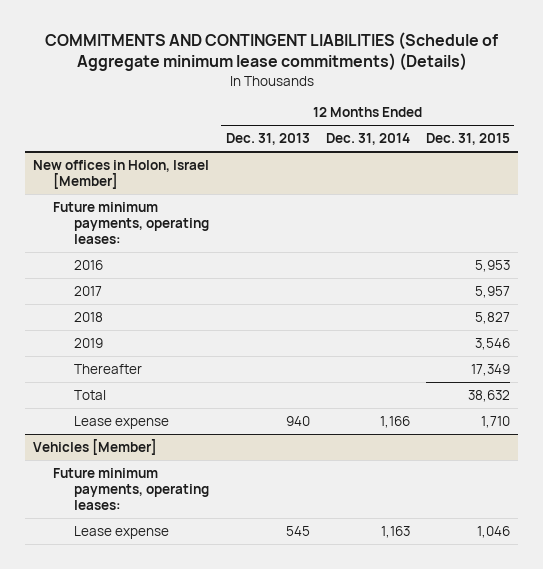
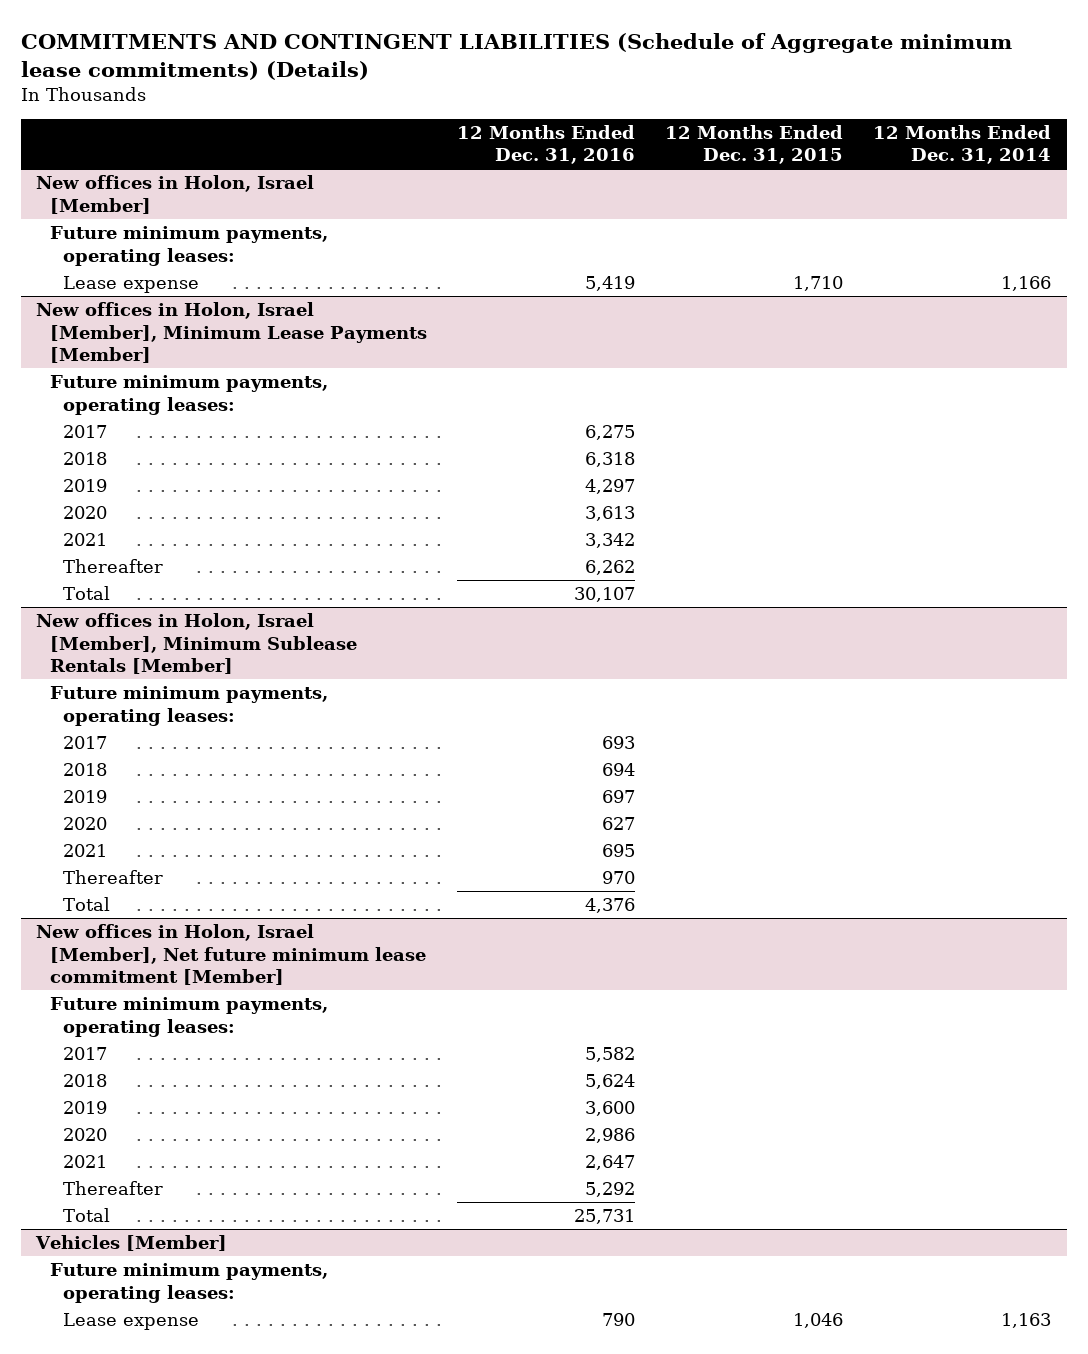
[225,133,310,146] Dec. 31, 2013 -> none
none -> [457,124,636,165] 12 Months Ended Dec. 31, 2016
[74,259,104,270] 2016 -> none
[74,285,103,296] 2017 -> none
[74,311,104,322] 2018 -> none
[74,337,104,348] 2019 -> none
[74,363,143,374] Thereafter -> none
[74,389,107,400] Total -> none
none -> [36,302,427,364] New offices in Holon, Israel [Member], Minimum Lease Payments [Member]
none -> [49,375,328,415] Future minimum payments, operating leases:
none -> [63,425,108,439] 2017
none -> [63,452,108,466] 2018
none -> [63,479,108,493] 2019
none -> [63,506,108,520] 2020
none -> [63,533,108,547] 2021
none -> [63,559,164,574] Thereafter
none -> [63,586,111,601] Total
none -> [36,613,357,675] New offices in Holon, Israel [Member], Minimum Sublease Rentals [Member]
none -> [49,686,328,726] Future minimum payments, operating leases:
none -> [63,736,108,750] 2017
none -> [63,763,108,777] 2018
none -> [63,790,108,804] 2019
none -> [63,817,108,831] 2020
none -> [63,844,108,858] 2021
none -> [63,870,164,885] Thereafter
none -> [63,897,111,912] Total
none -> [36,924,426,986] New offices in Holon, Israel [Member], Net future minimum lease commitment [Member]
none -> [49,997,328,1037] Future minimum payments, operating leases:
none -> [63,1047,108,1061] 2017
none -> [63,1074,108,1088] 2018
none -> [63,1101,108,1115] 2019
none -> [63,1128,108,1142] 2020
none -> [63,1155,108,1169] 2021
none -> [63,1181,164,1196] Thereafter
none -> [63,1208,111,1223] Total

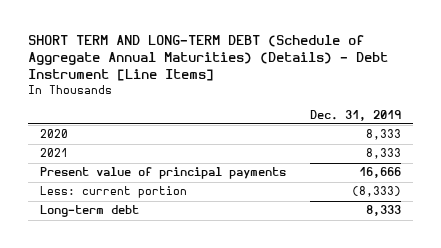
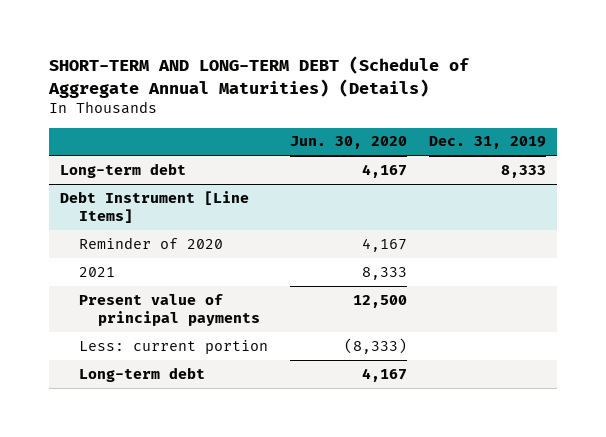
[27,35,388,82] SHORT TERM AND LONG-TERM DEBT (Schedule of Aggregate Annual Maturities) (Details) - Debt Instrument [Line Items] -> [48,56,470,98] SHORT-TERM AND LONG-TERM DEBT (Schedule of Aggregate Annual Maturities) (Details)
none -> [290,136,408,150] Jun. 30, 2020
[39,129,68,139] 2020 -> none
[39,148,68,158] 2021 -> none
[39,167,286,180] Present value of principal payments -> none
[39,186,187,199] Less: current portion -> none
none -> [60,190,250,223] Debt Instrument [Line Items]
none -> [79,236,224,249] Reminder of 2020
none -> [79,266,116,277] 2021
none -> [79,293,261,326] Present value of principal payments
none -> [79,339,269,354] Less: current portion
none -> [79,366,206,382] Long-term debt

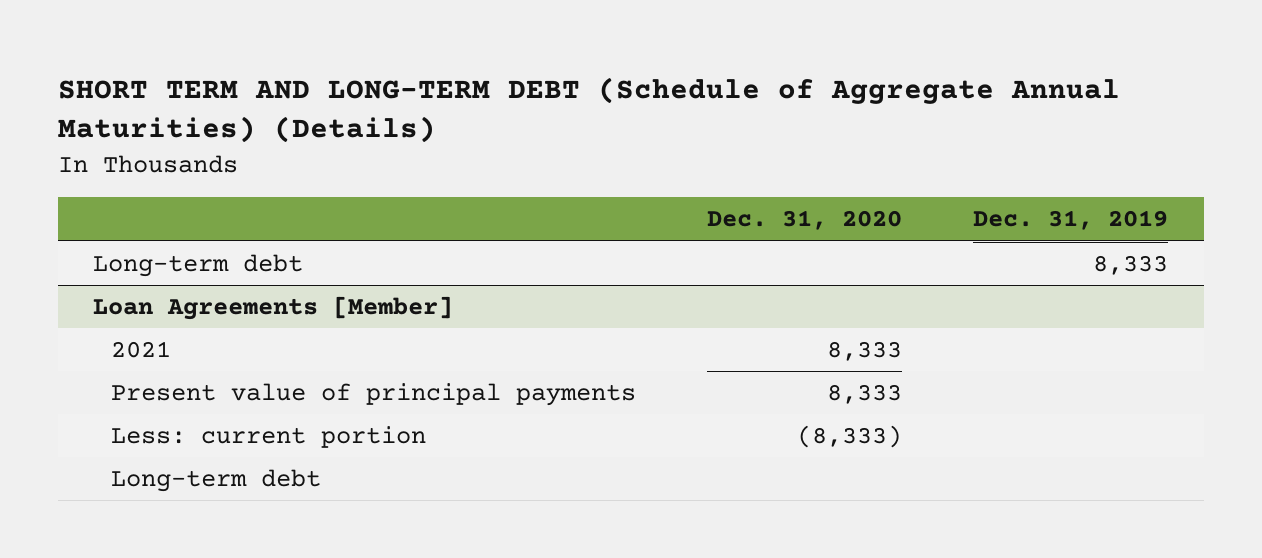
[48,56,470,98] SHORT-TERM AND LONG-TERM DEBT (Schedule of Aggregate Annual Maturities) (Details) -> [57,76,1120,144] SHORT TERM AND LONG-TERM DEBT (Schedule of Aggregate Annual Maturities) (Details)
[290,136,408,150] Jun. 30, 2020 -> none
none -> [707,210,903,231] Dec. 31, 2020
[79,236,224,249] Reminder of 2020 -> none
[60,190,250,223] Debt Instrument [Line Items] -> [93,296,454,321] Loan Agreements [Member]

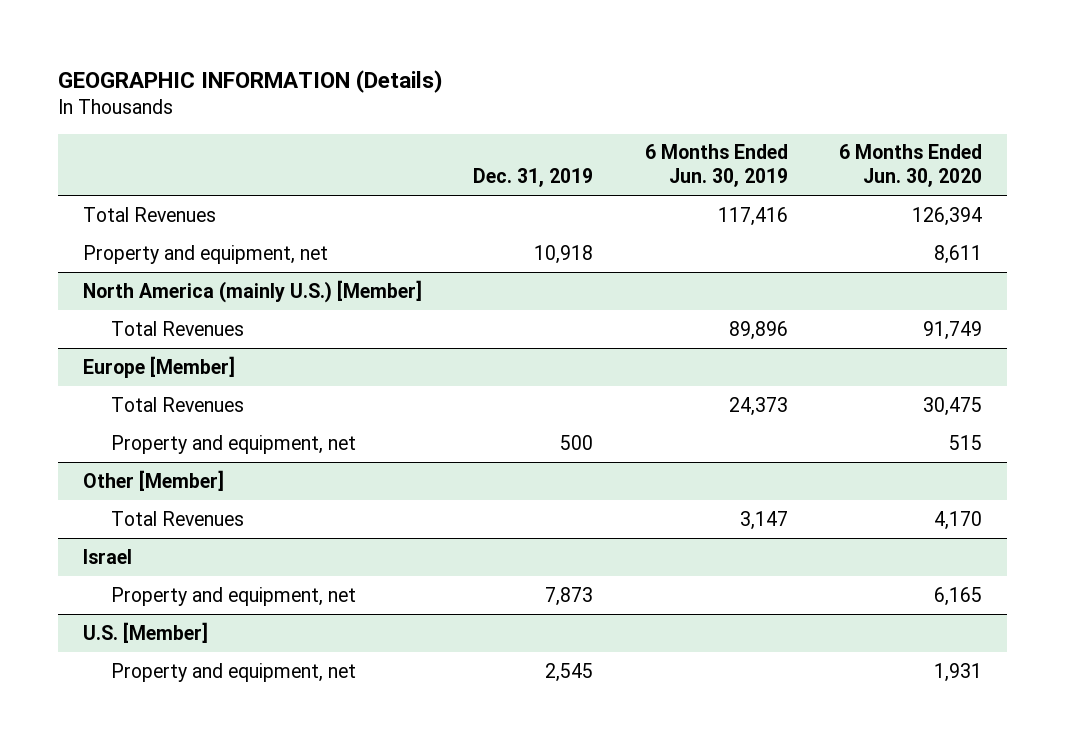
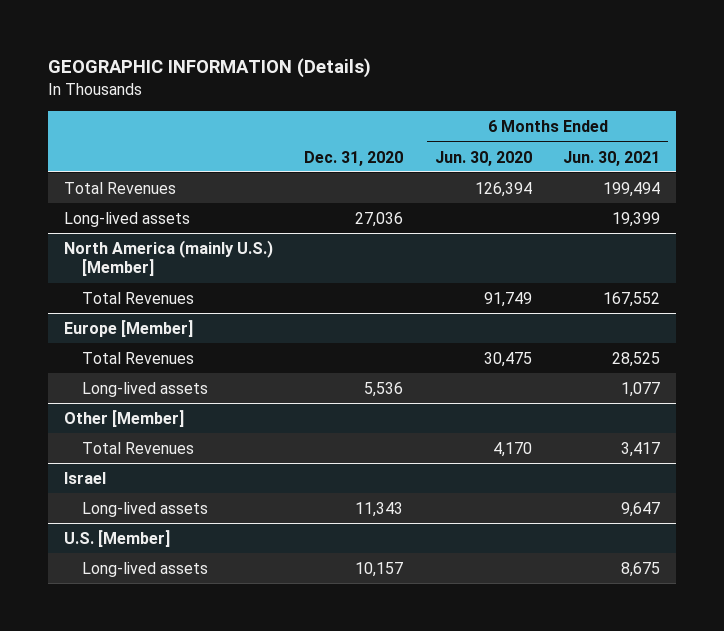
[473,168,594,188] Dec. 31, 2019 -> none
[644,144,788,188] 6 Months Ended Jun. 30, 2019 -> none
none -> [304,150,404,166] Dec. 31, 2020
none -> [563,150,661,166] Jun. 30, 2021
[83,244,329,264] Property and equipment, net -> none
none -> [63,211,190,227] Long-lived assets
[110,434,356,454] Property and equipment, net -> none
none -> [81,381,208,397] Long-lived assets
[110,586,356,606] Property and equipment, net -> none
none -> [81,501,208,517] Long-lived assets
[110,662,356,682] Property and equipment, net -> none
none -> [81,561,208,577] Long-lived assets

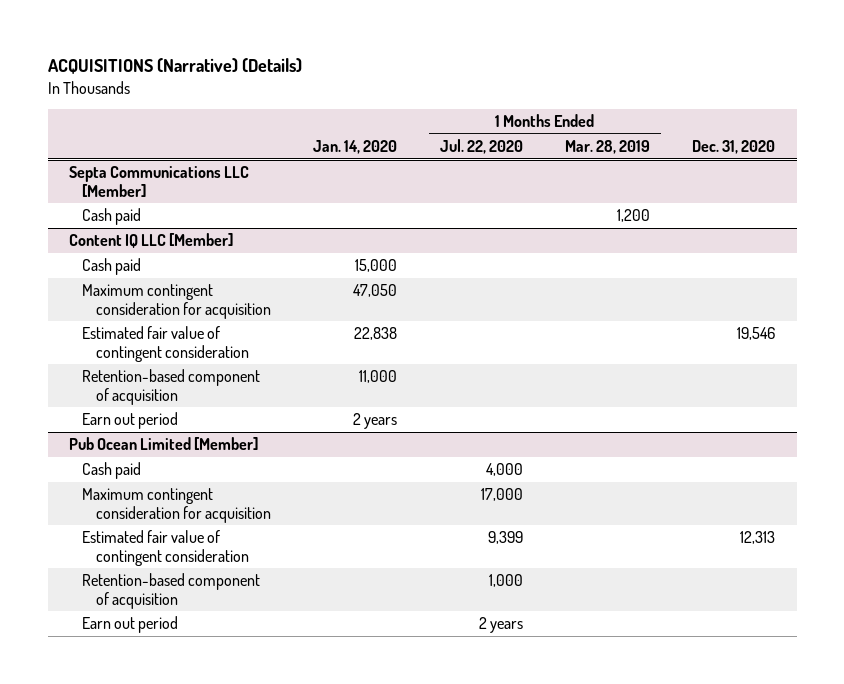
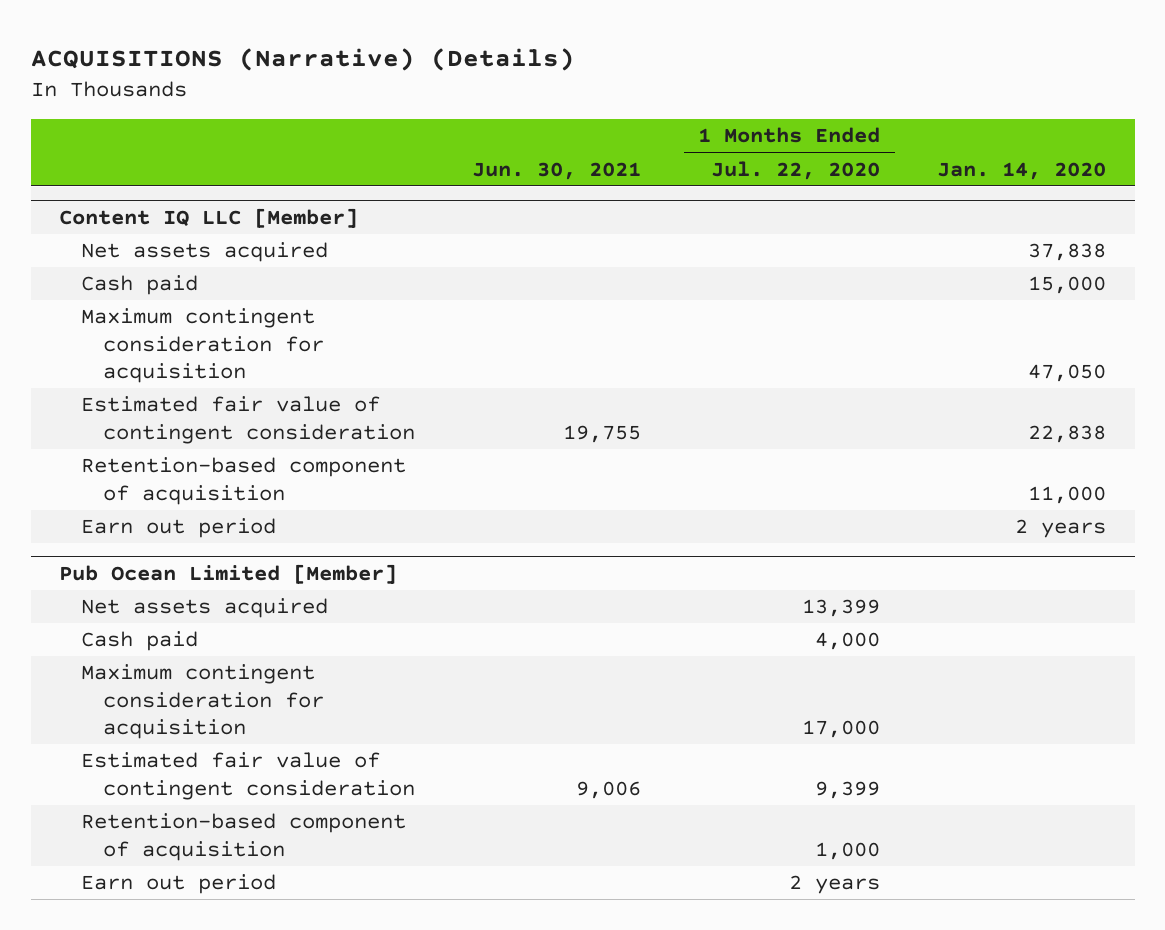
[565,139,651,154] Mar. 28, 2019 -> none
[692,139,776,154] Dec. 31, 2020 -> none
none -> [472,161,642,180] Jun. 30, 2021
[68,166,249,197] Septa Communications LLC [Member] -> none
[82,208,142,226] Cash paid -> none
none -> [81,242,329,263] Net assets acquired
none -> [81,598,329,619] Net assets acquired

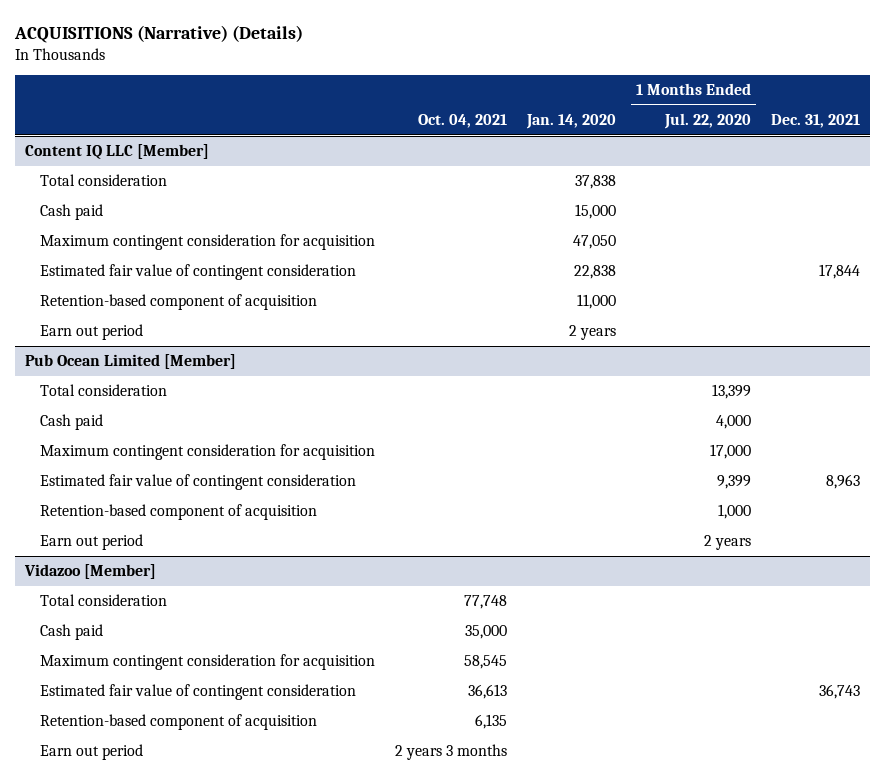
[472,161,642,180] Jun. 30, 2021 -> none
none -> [417,113,507,128] Oct. 04, 2021
none -> [771,113,861,128] Dec. 31, 2021
[81,242,329,263] Net assets acquired -> [39,174,167,187] Total consideration
[81,598,329,619] Net assets acquired -> [39,384,167,397] Total consideration
none -> [23,564,156,580] Vidazoo [Member]
none -> [39,594,167,607] Total consideration
none -> [39,624,103,641] Cash paid
none -> [39,654,375,671] Maximum contingent consideration for acquisition
none -> [39,684,356,701] Estimated fair value of contingent consideration
none -> [39,714,317,731] Retention-based component of acquisition
none -> [39,744,143,761] Earn out period

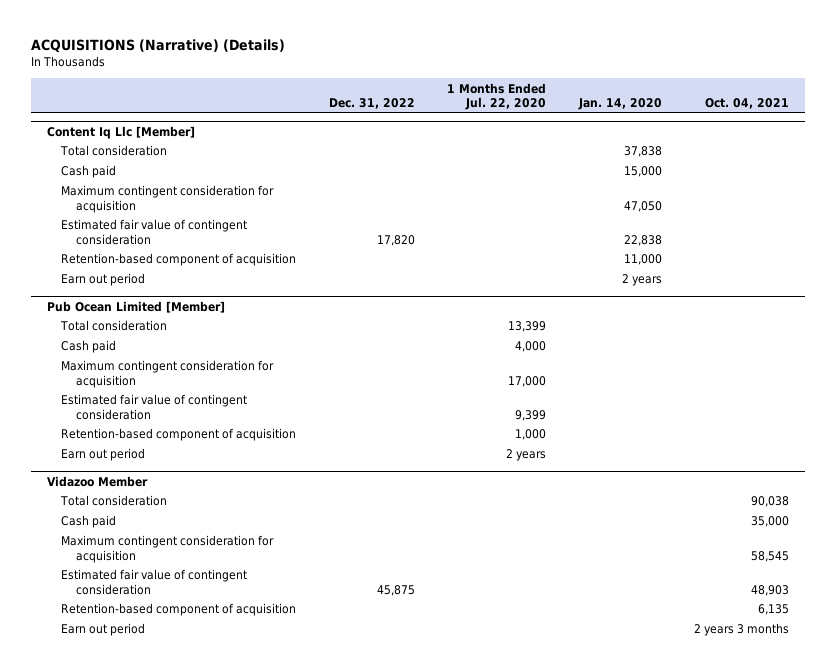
[771,113,861,128] Dec. 31, 2021 -> none
none -> [328,98,415,110] Dec. 31, 2022
[24,144,209,160] Content IQ LLC [Member] -> [46,125,195,139] Content Iq Llc [Member]
[23,564,156,580] Vidazoo [Member] -> [46,475,148,487] Vidazoo Member
[463,595,507,610] 77,748 -> [751,496,790,508] 90,038
[467,684,507,700] 36,613 -> [751,584,790,596] 48,903

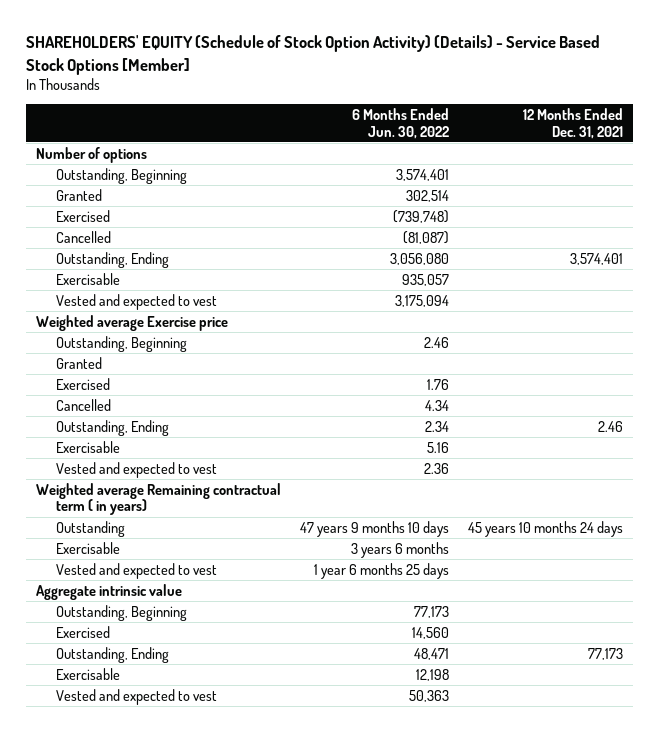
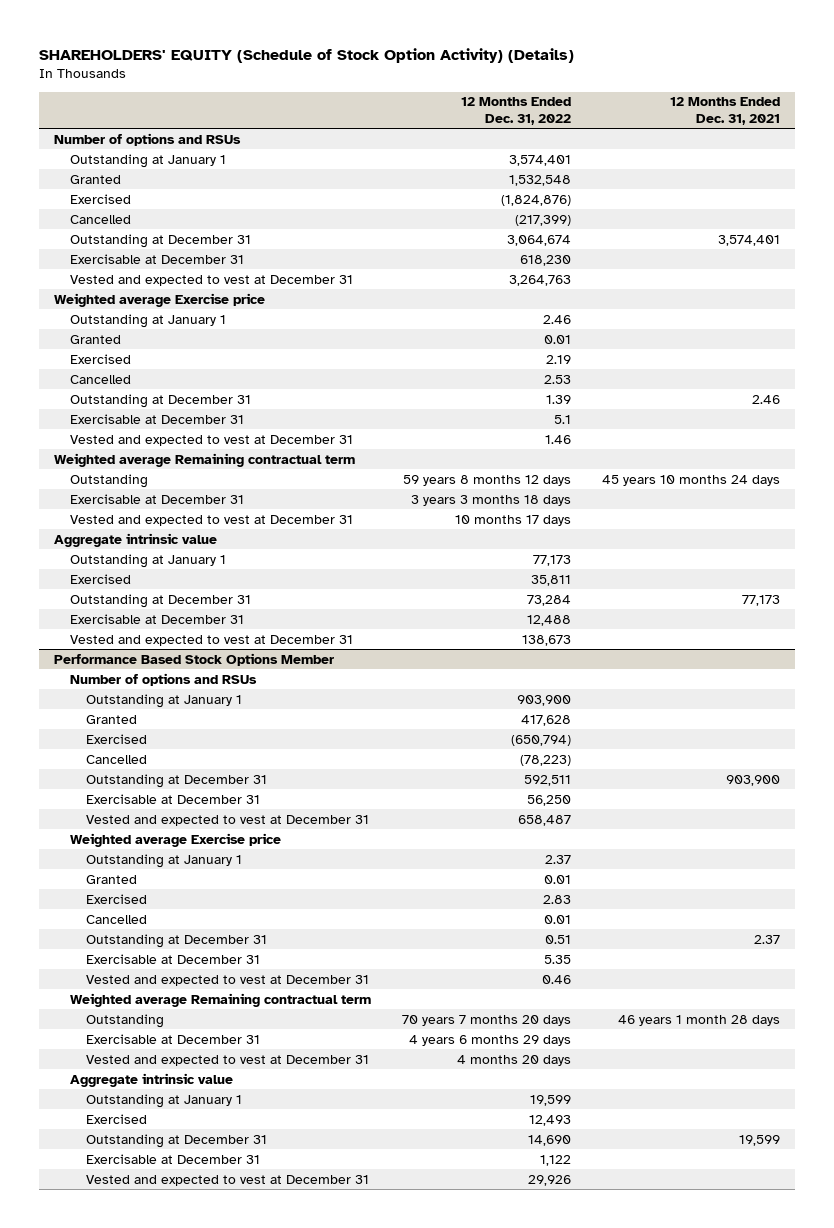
[26,35,601,75] SHAREHOLDERS' EQUITY (Schedule of Stock Option Activity) (Details) - Service Based Stock Options [Member] -> [39,47,575,63] SHAREHOLDERS' EQUITY (Schedule of Stock Option Activity) (Details)
[352,107,450,139] 6 Months Ended Jun. 30, 2022 -> none
none -> [460,97,571,125] 12 Months Ended Dec. 31, 2022
[35,146,147,163] Number of options -> [54,132,242,146] Number of options and RSUs
[55,167,187,184] Outstanding, Beginning -> [70,153,227,168] Outstanding at January 1
[55,251,169,268] Outstanding, Ending -> [70,233,252,248] Outstanding at December 31
[55,272,120,285] Exercisable -> [70,253,245,264] Exercisable at December 31
[55,293,217,310] Vested and expected to vest -> [70,274,354,286] Vested and expected to vest at December 31
[55,335,187,352] Outstanding, Beginning -> [70,313,227,328] Outstanding at January 1
[55,419,169,436] Outstanding, Ending -> [70,393,252,408] Outstanding at December 31
[55,440,120,453] Exercisable -> [70,413,245,424] Exercisable at December 31
[55,461,217,478] Vested and expected to vest -> [70,434,354,446] Vested and expected to vest at December 31
[35,482,281,516] Weighted average Remaining contractual term ( in years) -> [54,452,356,467] Weighted average Remaining contractual term
[55,541,120,554] Exercisable -> [70,493,245,504] Exercisable at December 31
[55,562,217,579] Vested and expected to vest -> [70,514,354,526] Vested and expected to vest at December 31
[55,604,187,621] Outstanding, Beginning -> [70,553,227,568] Outstanding at January 1
[55,646,169,663] Outstanding, Ending -> [70,593,252,608] Outstanding at December 31
[55,667,120,680] Exercisable -> [70,613,245,624] Exercisable at December 31
[55,688,217,705] Vested and expected to vest -> [70,634,354,646] Vested and expected to vest at December 31
none -> [54,652,335,666] Performance Based Stock Options Member
none -> [70,672,258,686] Number of options and RSUs
none -> [86,693,243,708] Outstanding at January 1
none -> [86,714,138,724] Granted
none -> [86,733,148,744] Exercised
none -> [86,754,148,764] Cancelled
none -> [86,773,268,788] Outstanding at December 31
none -> [86,793,261,804] Exercisable at December 31
none -> [86,814,370,826] Vested and expected to vest at December 31
none -> [70,832,282,847] Weighted average Exercise price
none -> [86,853,243,868] Outstanding at January 1
none -> [86,874,138,884] Granted
none -> [86,893,148,904] Exercised
none -> [86,914,148,924] Cancelled
none -> [86,933,268,948] Outstanding at December 31
none -> [86,953,261,964] Exercisable at December 31
none -> [86,974,370,986] Vested and expected to vest at December 31
none -> [70,992,372,1007] Weighted average Remaining contractual term
none -> [86,1013,165,1028] Outstanding
none -> [86,1033,261,1044] Exercisable at December 31
none -> [86,1054,370,1066] Vested and expected to vest at December 31
none -> [70,1072,234,1087] Aggregate intrinsic value
none -> [86,1093,243,1108] Outstanding at January 1
none -> [86,1113,148,1124] Exercised
none -> [86,1133,268,1148] Outstanding at December 31
none -> [86,1153,261,1164] Exercisable at December 31
none -> [86,1174,370,1186] Vested and expected to vest at December 31

